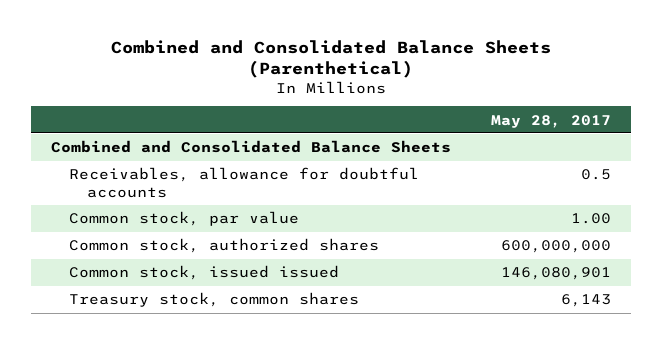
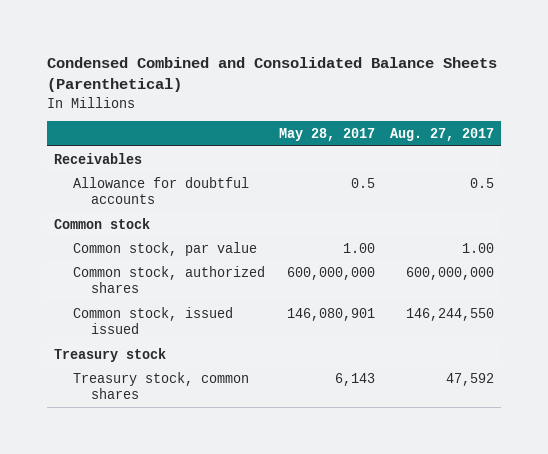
[110,39,551,79] Combined and Consolidated Balance Sheets (Parenthetical) -> [46,56,497,93] Condensed Combined and Consolidated Balance Sheets (Parenthetical)
none -> [389,127,494,141] Aug. 27, 2017
[51,140,452,154] Combined and Consolidated Balance Sheets -> none
none -> [53,152,142,164] Receivables
[69,167,420,198] Receivables, allowance for doubtful accounts -> [72,176,249,205] Allowance for doubtful accounts
none -> [53,217,150,229] Common stock
none -> [53,347,166,362] Treasury stock

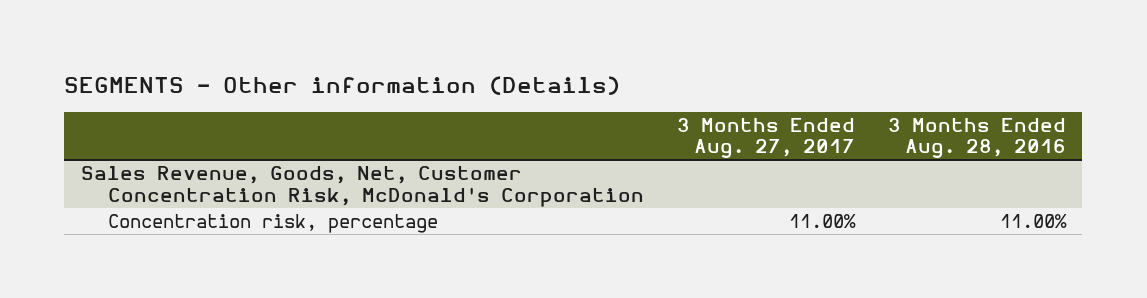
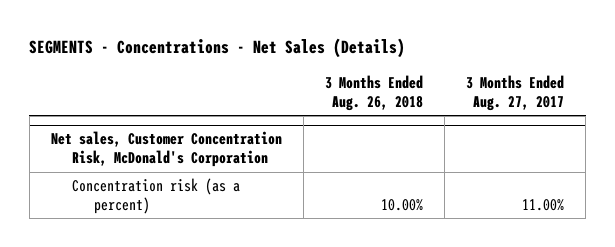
[64,76,621,96] SEGMENTS - Other information (Details) -> [29,38,406,59] SEGMENTS - Concentrations - Net Sales (Details)
[887,117,1066,159] 3 Months Ended Aug. 28, 2016 -> none
none -> [325,74,424,111] 3 Months Ended Aug. 26, 2018
[80,166,644,207] Sales Revenue, Goods, Net, Customer Concentration Risk, McDonald's Corporation -> [51,131,283,168] Net sales, Customer Concentration Risk, McDonald's Corporation
[107,214,438,234] Concentration risk, percentage -> [72,177,241,214] Concentration risk (as a percent)

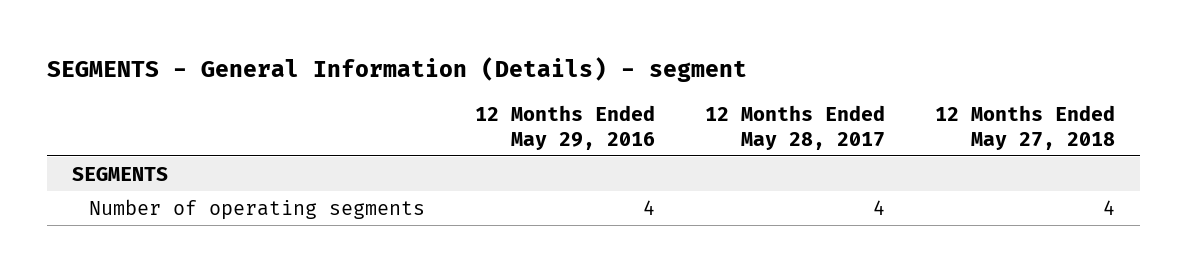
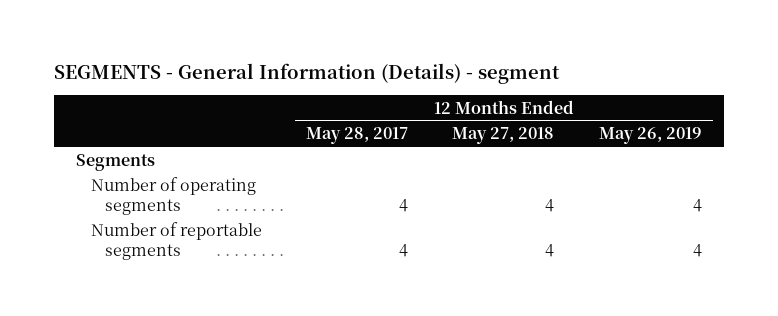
[474,104,655,150] 12 Months Ended May 29, 2016 -> none
none -> [598,127,702,145] May 26, 2019
[72,166,169,181] SEGMENTS -> [76,153,156,171] Segments
none -> [90,221,262,260] Number of reportable segments

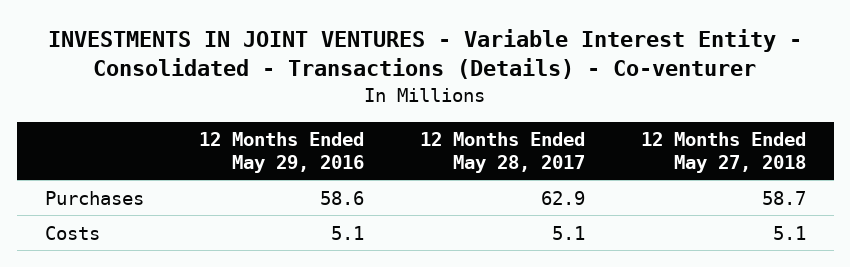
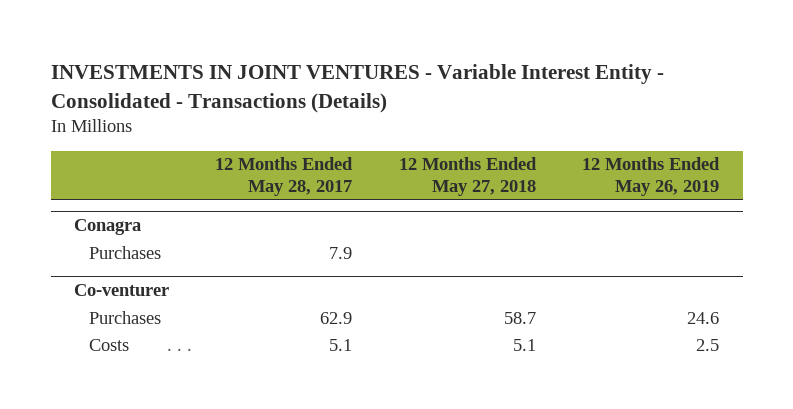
[48,28,803,80] INVESTMENTS IN JOINT VENTURES - Variable Interest Entity - Consolidated - Transactions (Details) - Co-venturer -> [50,64,664,113] INVESTMENTS IN JOINT VENTURES - Variable Interest Entity - Consolidated - Transactions (Details)
[199,132,365,173] 12 Months Ended May 29, 2016 -> none
none -> [582,157,721,196] 12 Months Ended May 26, 2019
none -> [73,219,141,236] Conagra
none -> [89,245,162,259] Purchases
none -> [73,284,169,297] Co-venturer

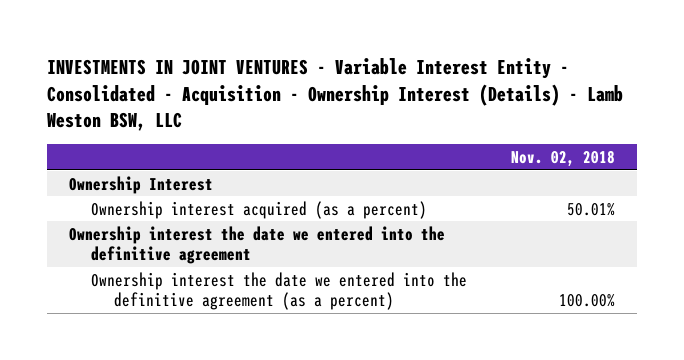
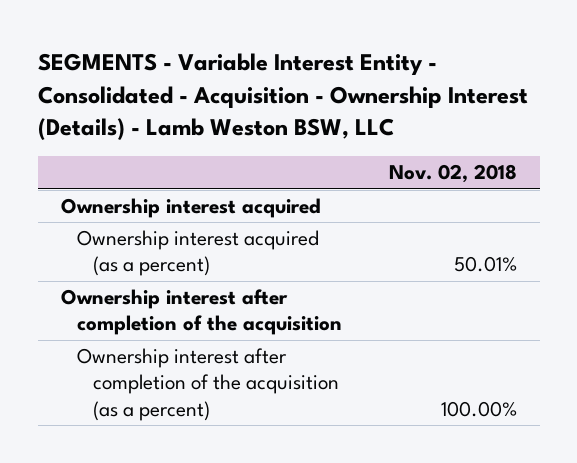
[47,57,624,132] INVESTMENTS IN JOINT VENTURES - Variable Interest Entity - Consolidated - Acquisition - Ownership Interest (Details) - Lamb Weston BSW, LLC -> [37,53,528,141] SEGMENTS - Variable Interest Entity - Consolidated - Acquisition - Ownership Interest (Details) - Lamb Weston BSW, LLC
[68,175,213,194] Ownership Interest -> [60,198,321,219] Ownership interest acquired
[68,225,445,264] Ownership interest the date we entered into the definitive agreement -> [60,289,342,336] Ownership interest after completion of the acquisition
[91,271,468,310] Ownership interest the date we entered into the definitive agreement (as a percent) -> [76,348,340,421] Ownership interest after completion of the acquisition (as a percent)

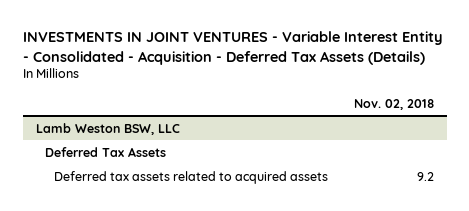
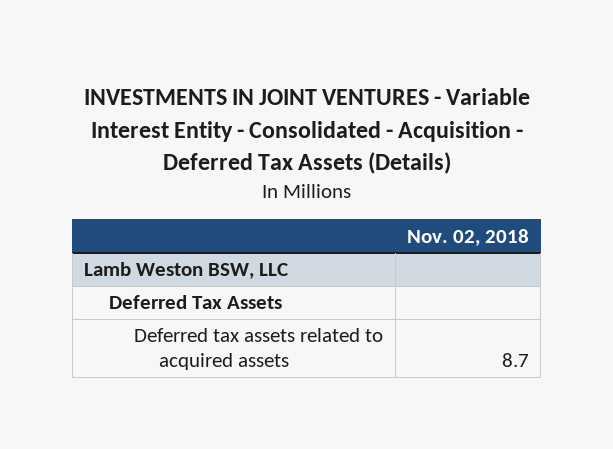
[416,171,434,181] 9.2 -> [501,352,529,367] 8.7

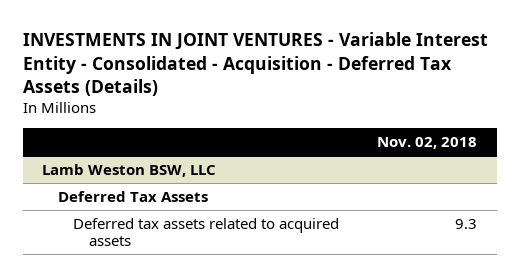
[501,352,529,367] 8.7 -> [455,218,478,229] 9.3

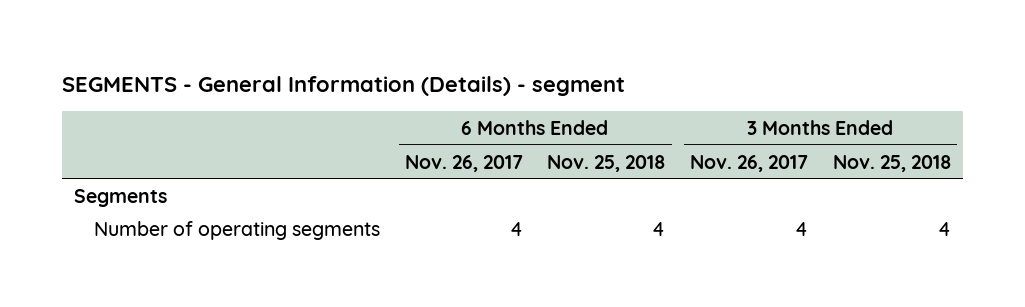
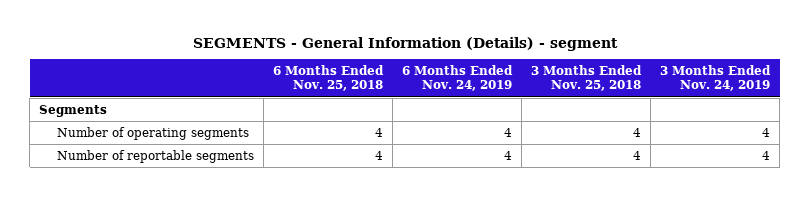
[404,154,523,172] Nov. 26, 2017 -> none
[690,154,809,172] Nov. 26, 2017 -> none
none -> [402,65,514,92] 6 Months Ended Nov. 24, 2019
none -> [660,65,772,92] 3 Months Ended Nov. 24, 2019
none -> [57,149,255,163] Number of reportable segments

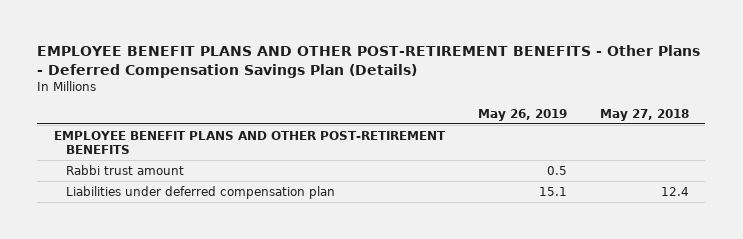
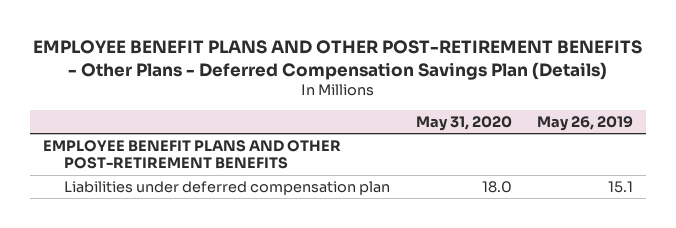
[599,108,689,121] May 27, 2018 -> none
none -> [415,116,512,132] May 31, 2020
[65,164,184,175] Rabbi trust amount -> none

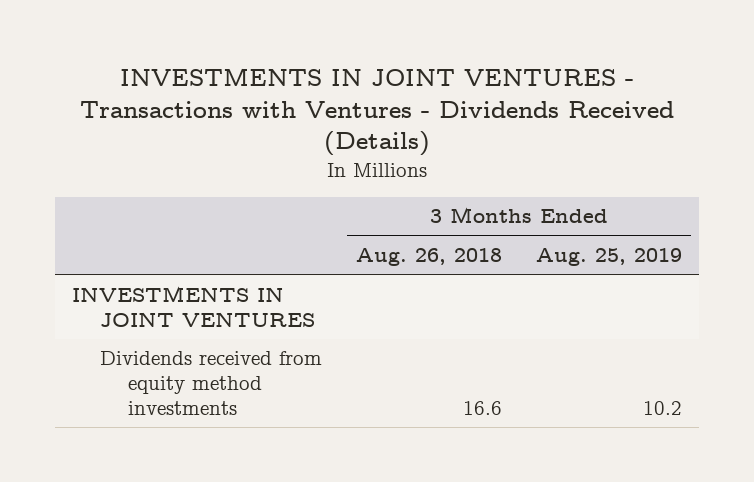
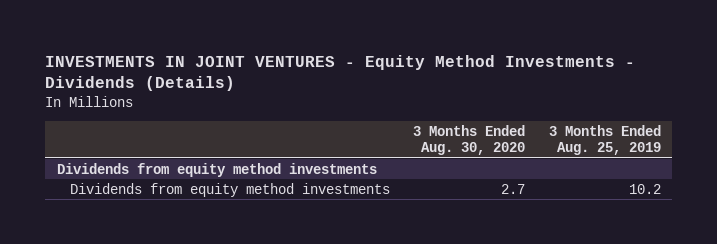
[79,68,674,157] INVESTMENTS IN JOINT VENTURES - Transactions with Ventures - Dividends Received (Details) -> [45,54,636,92] INVESTMENTS IN JOINT VENTURES - Equity Method Investments - Dividends (Details)
[356,248,503,267] Aug. 26, 2018 -> none
none -> [413,124,526,156] 3 Months Ended Aug. 30, 2020
[71,286,315,328] INVESTMENTS IN JOINT VENTURES -> none
none -> [56,162,377,177] Dividends from equity method investments
[99,351,322,415] Dividends received from equity method investments -> [69,182,390,197] Dividends from equity method investments

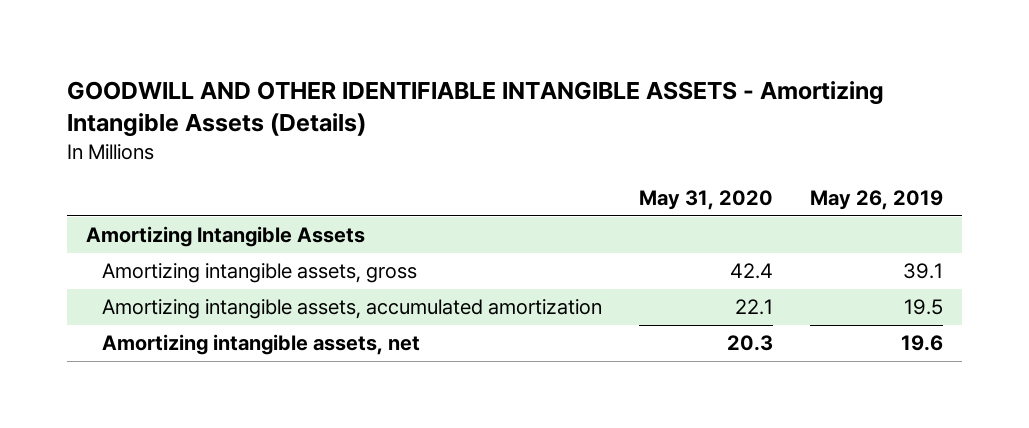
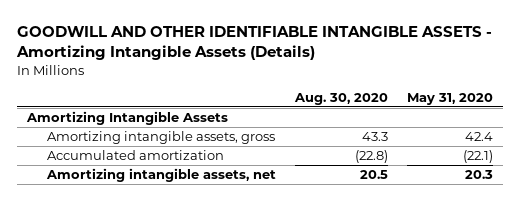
[810,190,944,211] May 26, 2019 -> none
none -> [294,92,389,105] Aug. 30, 2020
[102,299,603,320] Amortizing intangible assets, accumulated amortization -> [46,150,224,161] Accumulated amortization
[735,299,774,316] 22.1 -> [463,150,494,164] (22.1)

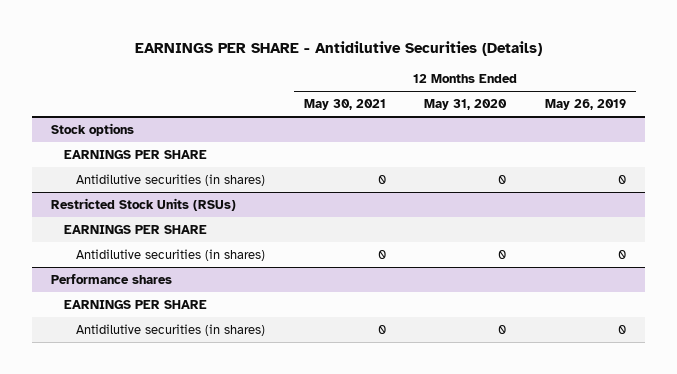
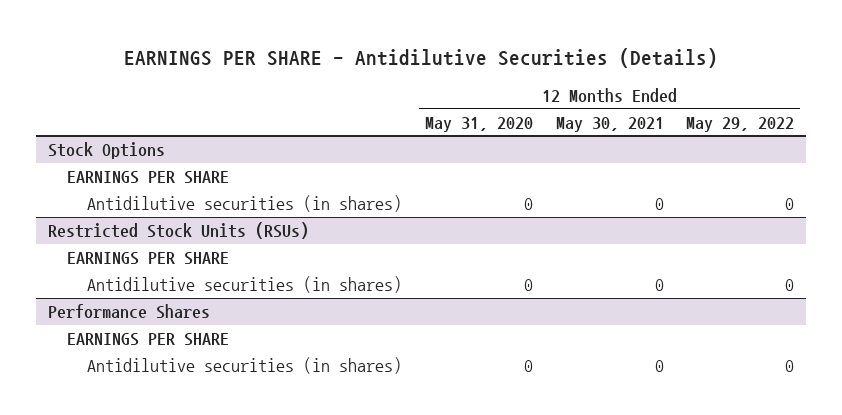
[544,99,626,111] May 26, 2019 -> none
none -> [686,116,795,132] May 29, 2022
[51,123,135,137] Stock options -> [47,142,165,160] Stock Options
[51,274,173,285] Performance shares -> [47,304,210,320] Performance Shares

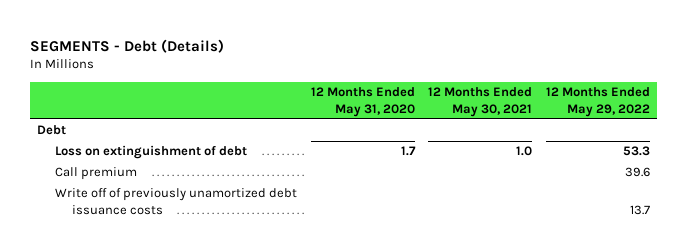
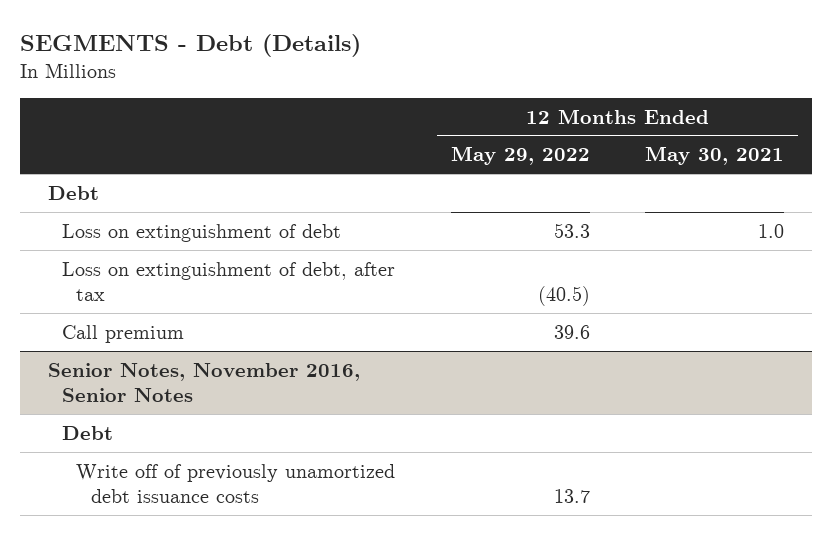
[310,87,415,117] 12 Months Ended May 31, 2020 -> none
none -> [62,261,396,302] Loss on extinguishment of debt, after tax
none -> [47,362,360,403] Senior Notes, November 2016, Senior Notes
none -> [62,425,114,440] Debt

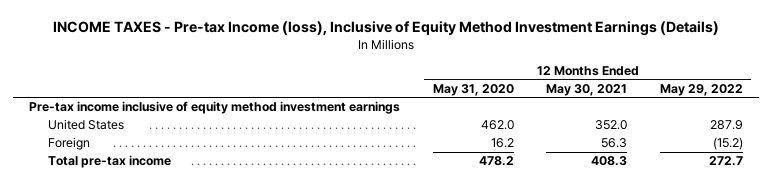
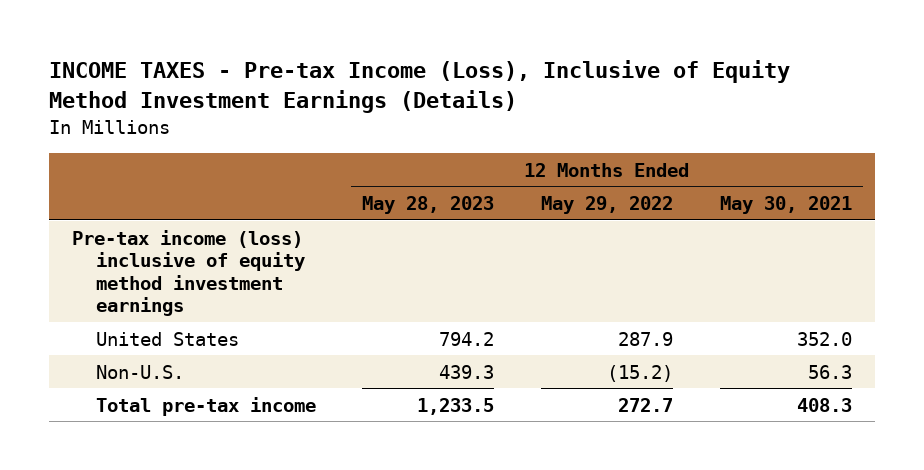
[52,21,719,37] INCOME TAXES - Pre-tax Income (loss), Inclusive of Equity Method Investment Earnings (Details) -> [48,60,790,114] INCOME TAXES - Pre-tax Income (Loss), Inclusive of Equity Method Investment Earnings (Details)
[432,83,514,96] May 31, 2020 -> none
none -> [362,196,495,215] May 28, 2023
[29,101,401,115] Pre-tax income inclusive of equity method investment earnings -> [71,229,305,317] Pre-tax income (loss) inclusive of equity method investment earnings
[48,137,91,151] Foreign -> [95,364,184,379] Non-U.S.

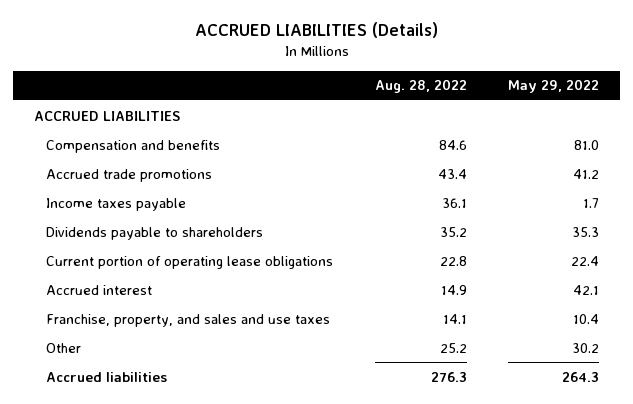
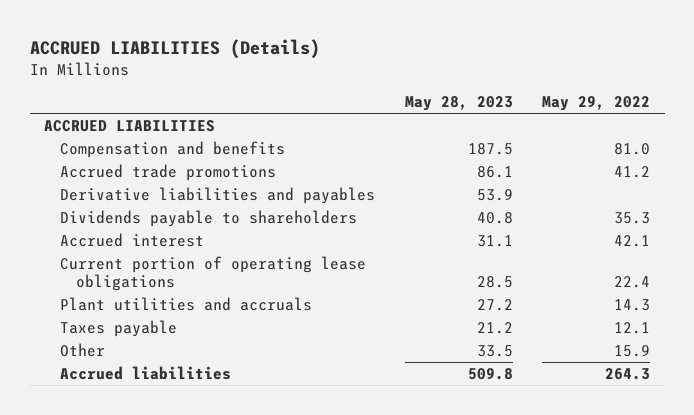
[374,79,467,94] Aug. 28, 2022 -> none
none -> [404,96,513,112] May 28, 2023
[46,197,187,211] Income taxes payable -> none
none -> [60,186,376,204] Derivative liabilities and payables
[46,313,331,327] Franchise, property, and sales and use taxes -> none
[46,255,334,269] Current portion of operating lease obligations -> [60,255,367,292] Current portion of operating lease obligations
none -> [60,296,313,311] Plant utilities and accruals
none -> [60,319,178,337] Taxes payable
[572,342,600,353] 30.2 -> [614,344,651,357] 15.9

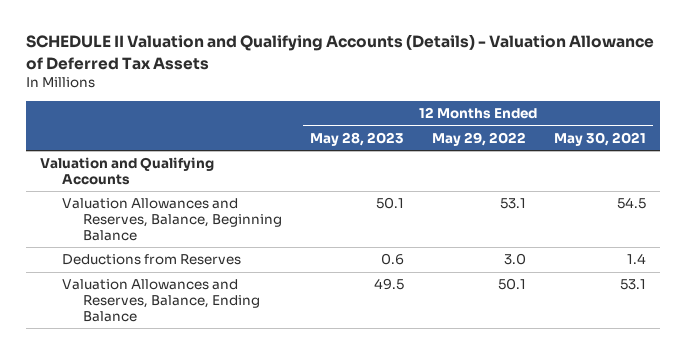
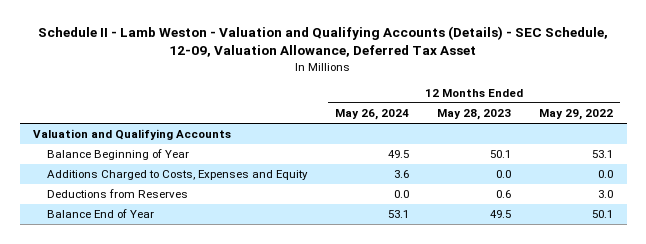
[26,34,655,70] SCHEDULE II Valuation and Qualifying Accounts (Details) - Valuation Allowance of Deferred Tax Assets -> [38,26,609,58] Schedule II - Lamb Weston - Valuation and Qualifying Accounts (Details) - SEC Schedule, 12-09, Valuation Allowance, Deferred Tax Asset
[553,131,646,146] May 30, 2021 -> none
none -> [334,109,409,121] May 26, 2024
[61,198,283,241] Valuation Allowances and Reserves, Balance, Beginning Balance -> [46,149,189,161] Balance Beginning of Year
none -> [46,170,308,181] Additions Charged to Costs, Expenses and Equity
[61,279,261,322] Valuation Allowances and Reserves, Balance, Ending Balance -> [46,209,154,219] Balance End of Year

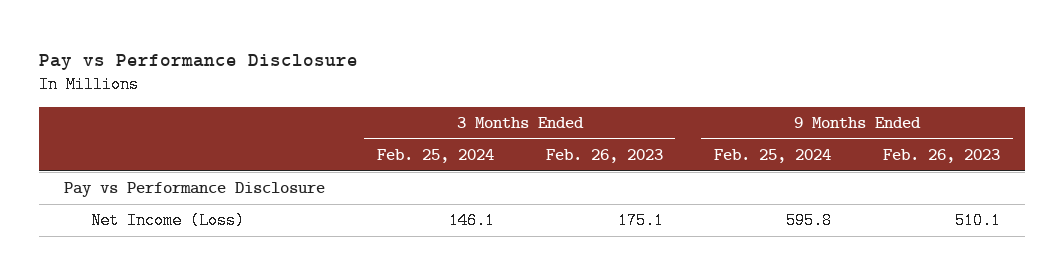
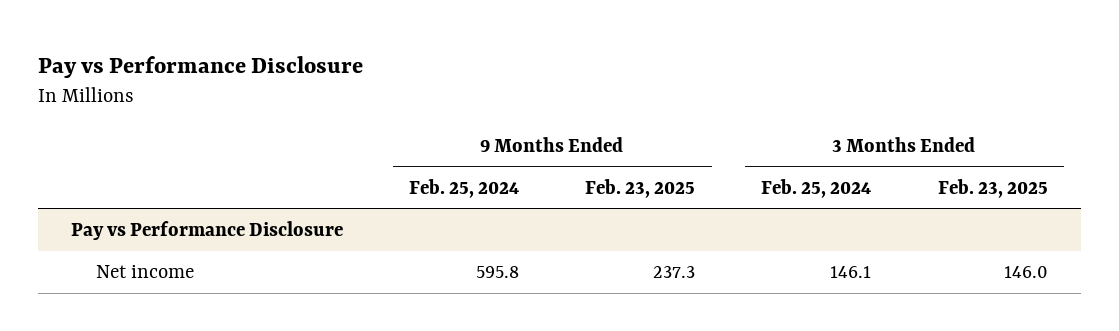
[545,148,663,163] Feb. 26, 2023 -> none
[882,148,1000,163] Feb. 26, 2023 -> none
none -> [585,178,696,198] Feb. 23, 2025
none -> [937,178,1048,198] Feb. 23, 2025
[90,212,245,230] Net Income (Loss) -> [96,265,195,279] Net income

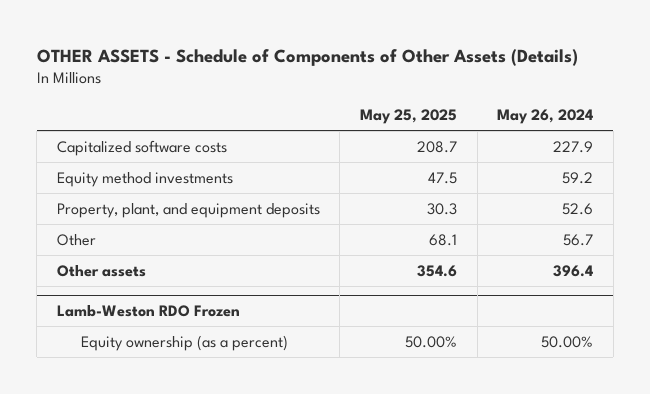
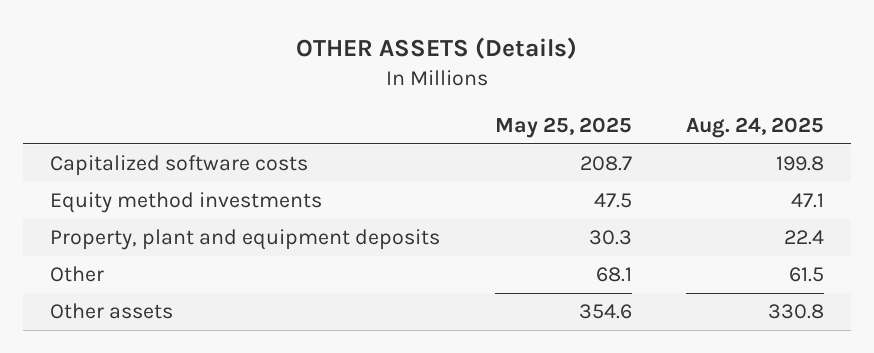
[36,48,578,66] OTHER ASSETS - Schedule of Components of Other Assets (Details) -> [296,36,578,59] OTHER ASSETS (Details)
[497,108,594,124] May 26, 2024 -> none
none -> [686,116,825,138] Aug. 24, 2025
[56,202,320,218] Property, plant, and equipment deposits -> [49,229,440,251] Property, plant and equipment deposits
[56,304,240,317] Lamb-Weston RDO Frozen -> none
[80,334,288,351] Equity ownership (as a percent) -> none

